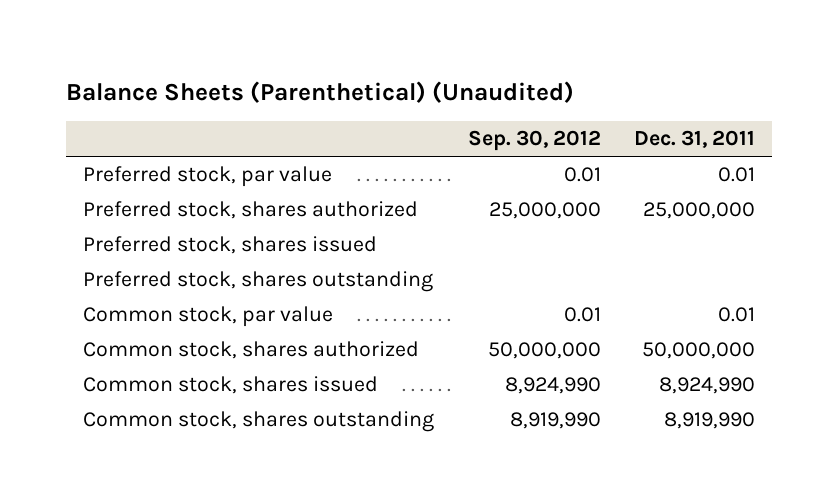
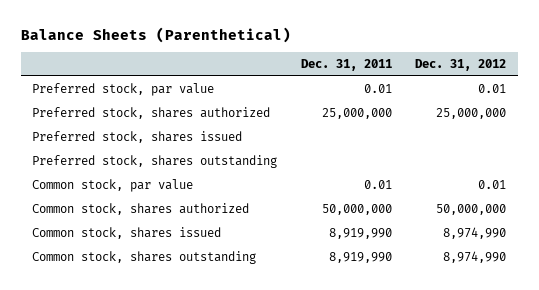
[66,80,575,103] Balance Sheets (Parenthetical) (Unaudited) -> [20,26,291,43] Balance Sheets (Parenthetical)
[467,130,601,152] Sep. 30, 2012 -> none
none -> [415,59,507,72] Dec. 31, 2012
[659,377,756,395] 8,924,990 -> [328,228,392,240] 8,919,990

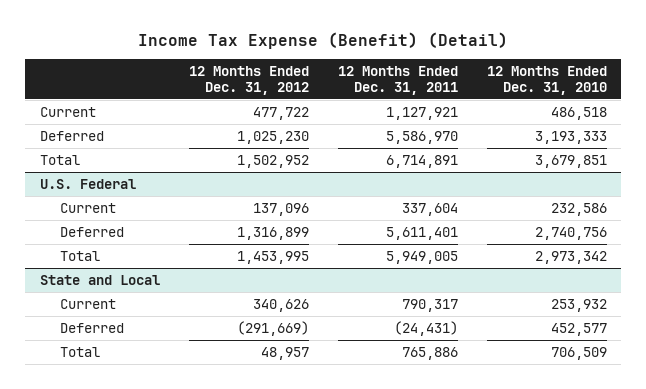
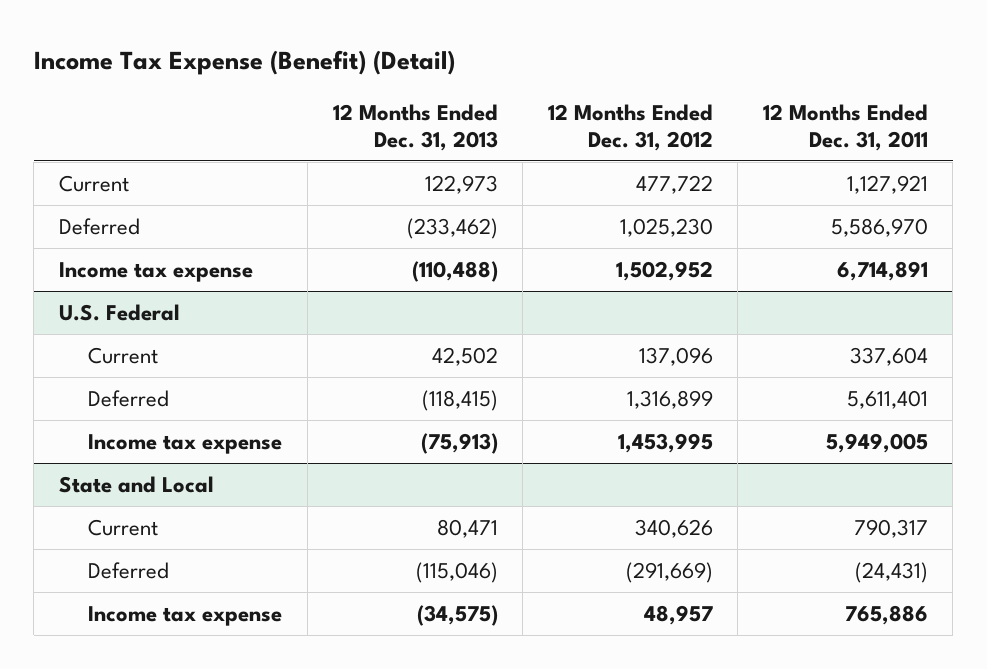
[486,66,607,95] 12 Months Ended Dec. 31, 2010 -> none
none -> [332,103,498,151] 12 Months Ended Dec. 31, 2013
[39,154,80,165] Total -> [59,261,254,282] Income tax expense
[60,250,101,261] Total -> [88,433,283,454] Income tax expense
[60,346,101,357] Total -> [88,605,283,626] Income tax expense

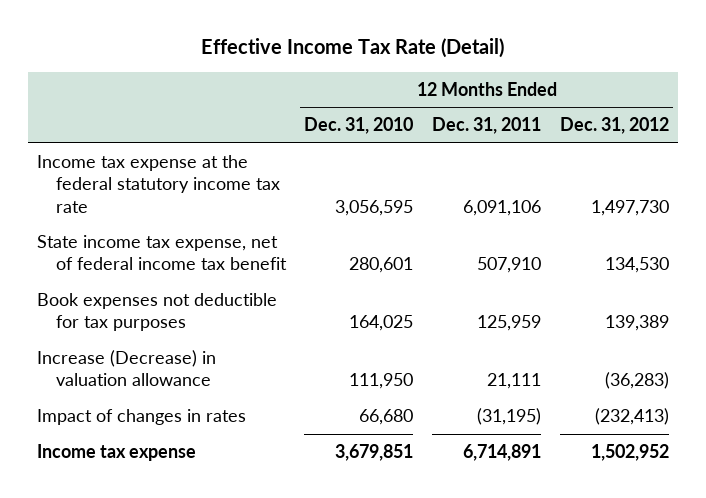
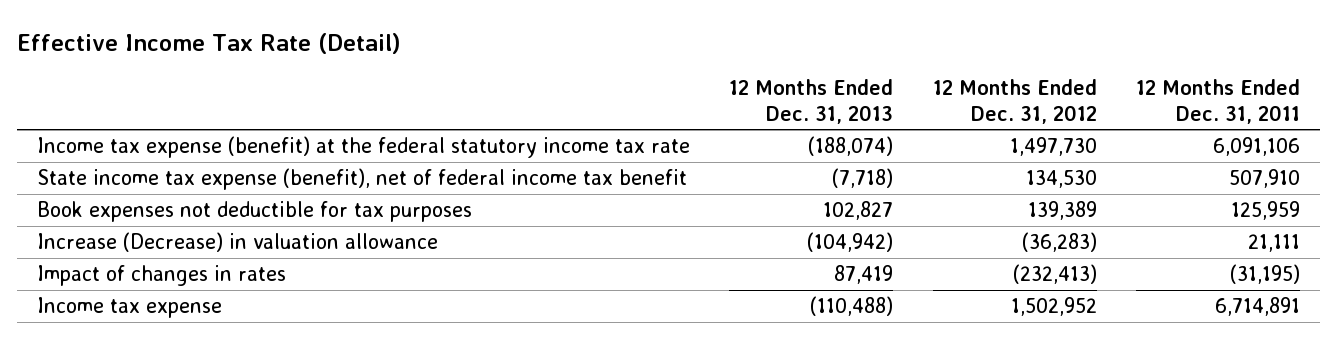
[304,117,414,135] Dec. 31, 2010 -> none
none -> [729,79,894,124] 12 Months Ended Dec. 31, 2013
[36,154,280,213] Income tax expense at the federal statutory income tax rate -> [37,136,691,159] Income tax expense (benefit) at the federal statutory income tax rate
[36,234,287,271] State income tax expense, net of federal income tax benefit -> [37,168,688,191] State income tax expense (benefit), net of federal income tax benefit

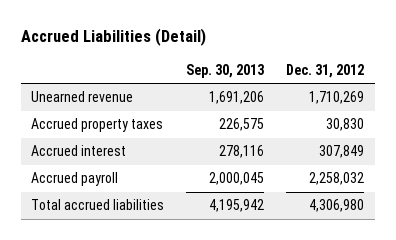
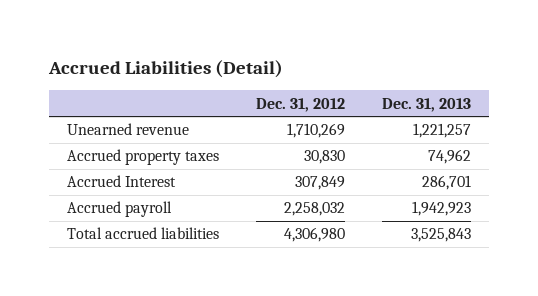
[186,64,265,79] Sep. 30, 2013 -> none
none -> [381,97,471,112] Dec. 31, 2013
[31,145,127,157] Accrued interest -> [67,175,177,188] Accrued Interest

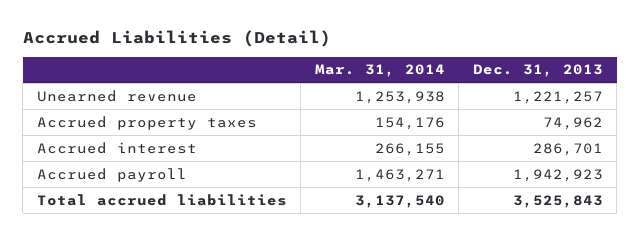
[256,97,346,112] Dec. 31, 2012 -> none
none -> [314,64,445,78] Mar. 31, 2014
[67,175,177,188] Accrued Interest -> [36,141,197,154] Accrued interest

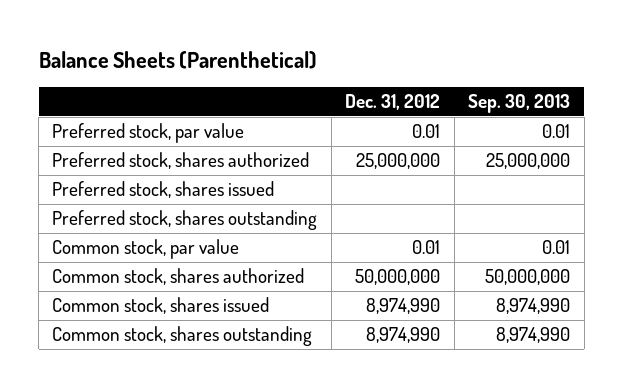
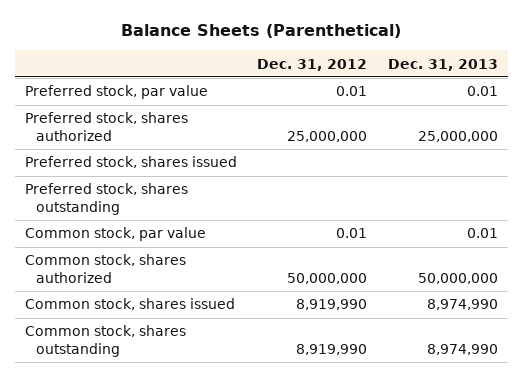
[468,94,571,114] Sep. 30, 2013 -> none
none -> [387,58,498,71] Dec. 31, 2013
[366,298,441,315] 8,974,990 -> [296,299,368,311] 8,919,990
[366,327,441,344] 8,974,990 -> [296,343,368,355] 8,919,990

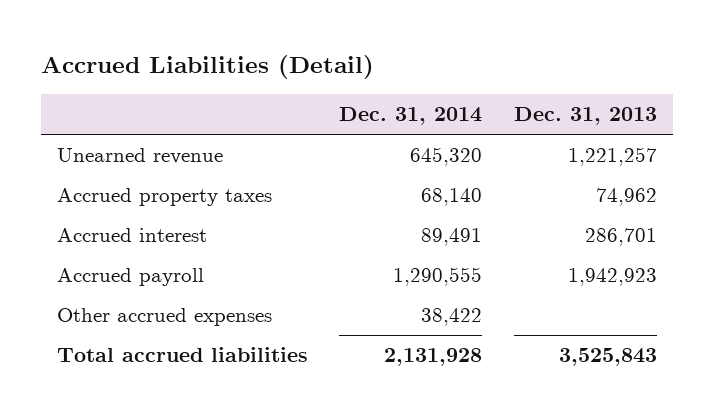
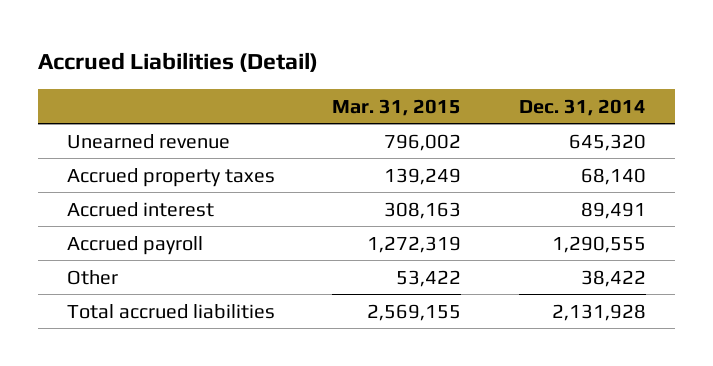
[514,107,658,126] Dec. 31, 2013 -> none
none -> [332,98,462,116] Mar. 31, 2015
[56,308,272,327] Other accrued expenses -> [66,269,118,285] Other

